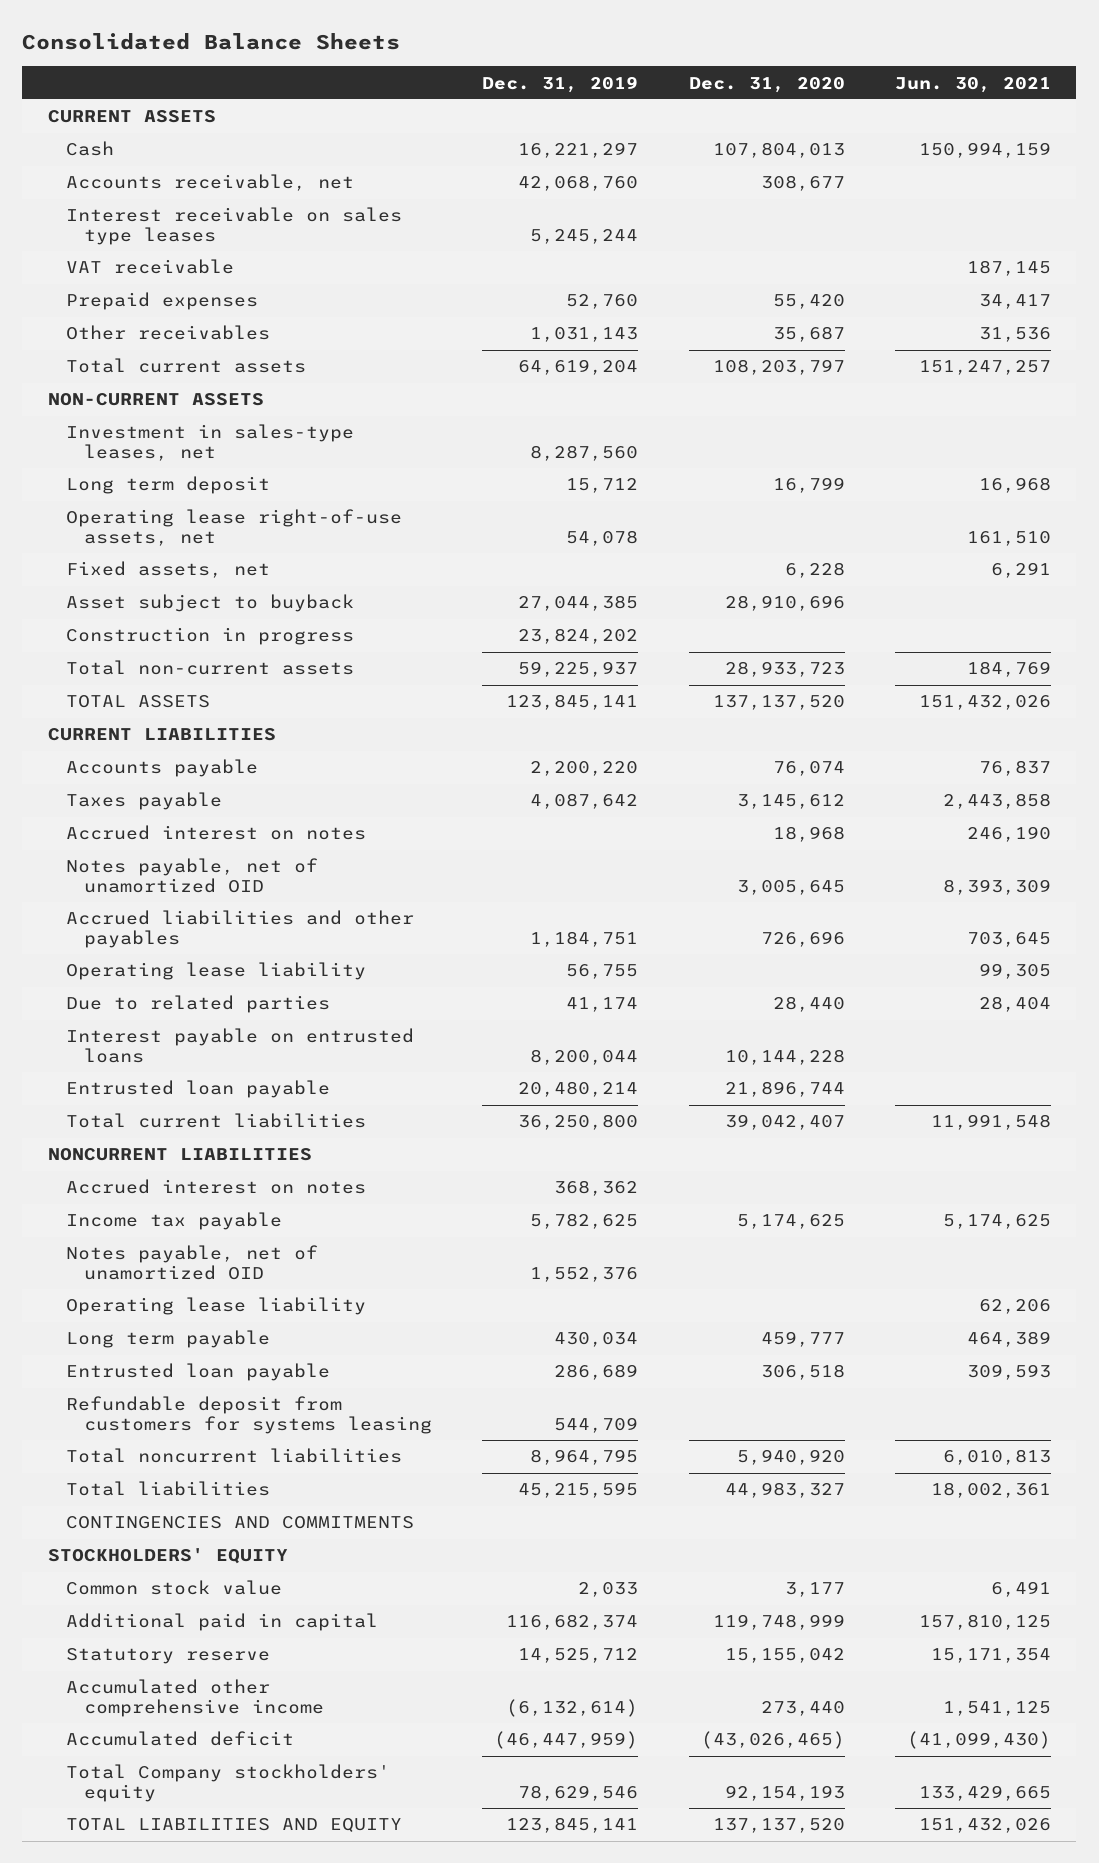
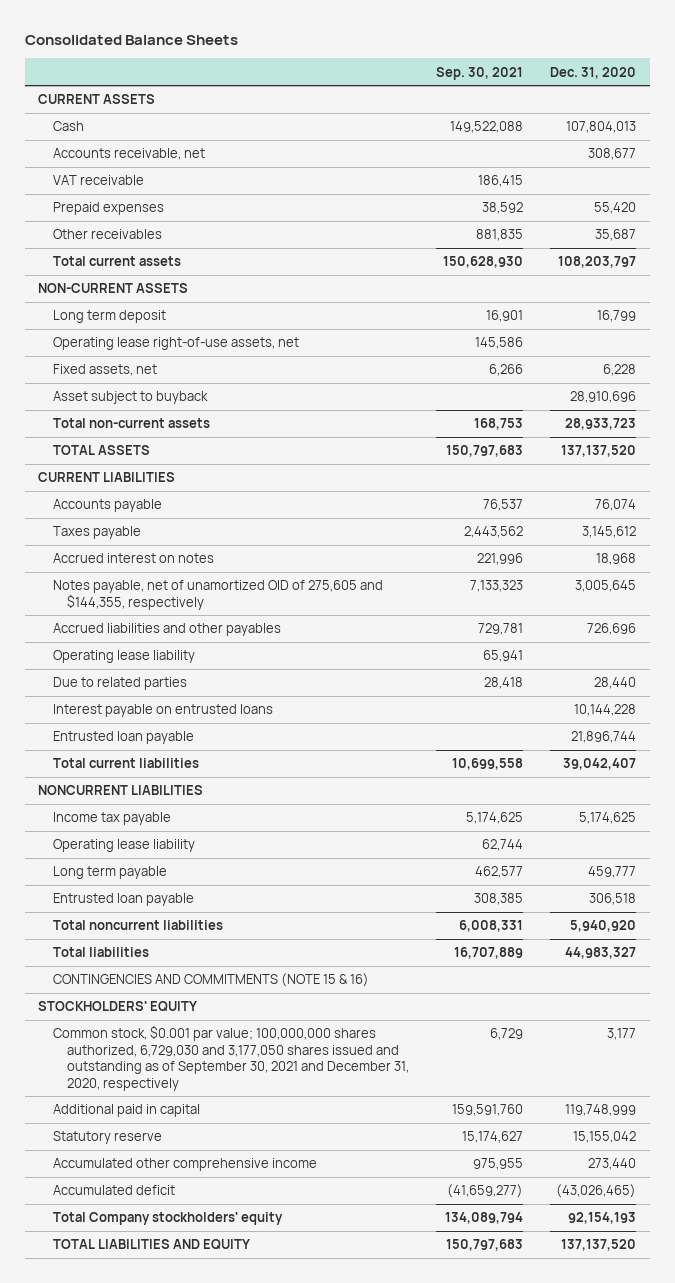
[482,75,639,93] Dec. 31, 2019 -> none
[895,76,1052,93] Jun. 30, 2021 -> none
none -> [436,66,524,80] Sep. 30, 2021
[65,207,402,246] Interest receivable on sales type leases -> none
[65,424,354,462] Investment in sales-type leases, net -> none
[65,627,354,646] Construction in progress -> none
[65,858,318,894] Notes payable, net of unamortized OID -> [52,580,383,610] Notes payable, net of unamortized OID of 275,605 and $144,355, respectively
[65,1179,366,1195] Accrued interest on notes -> none
[65,1245,318,1281] Notes payable, net of unamortized OID -> none
[65,1396,432,1435] Refundable deposit from customers for systems leasing -> none
[65,1516,414,1530] CONTINGENCIES AND COMMITMENTS -> [52,973,369,988] CONTINGENCIES AND COMMITMENTS (NOTE 15 & 16)
[65,1580,282,1596] Common stock value -> [52,1025,410,1091] Common stock, $0.001 par value; 100,000,000 shares authorized, 6,729,030 and 3,177,050 shares issued and outstanding as of September 30, 2021 and December 31, 2020, respectively

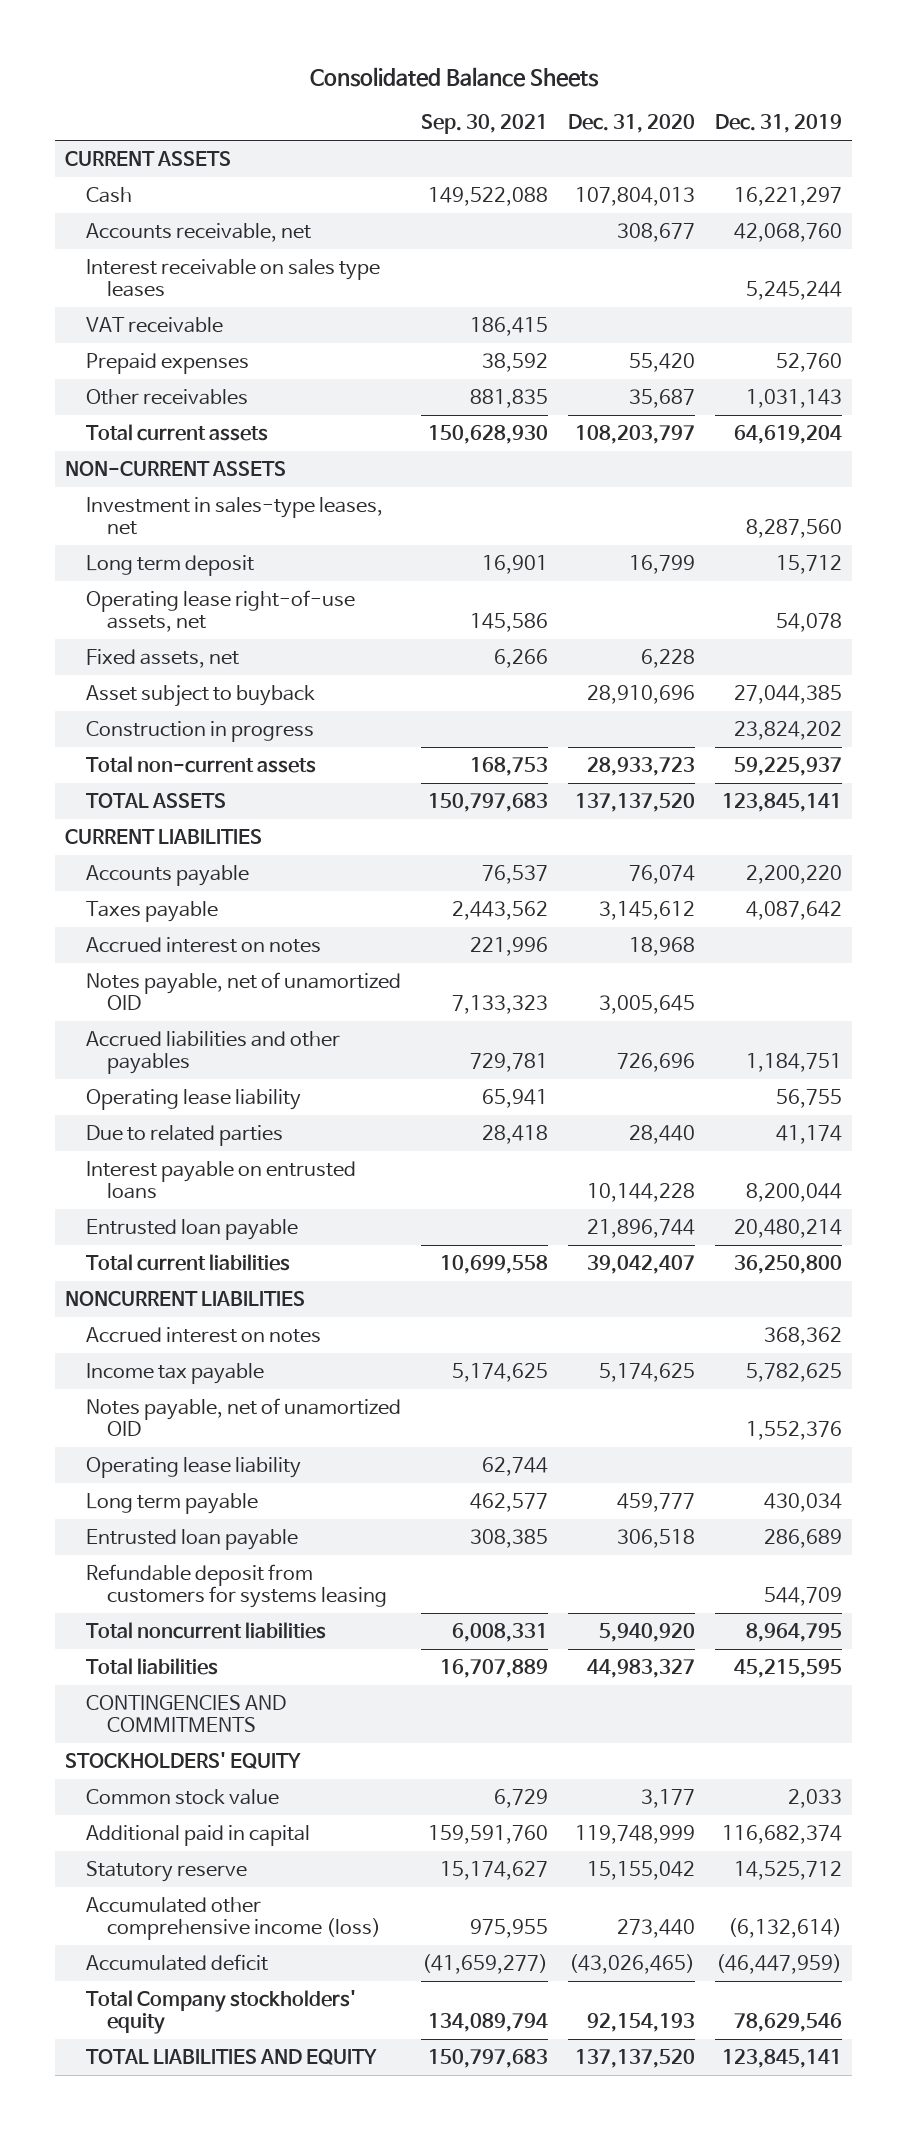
none -> [715,114,843,134] Dec. 31, 2019
none -> [86,258,381,298] Interest receivable on sales type leases
none -> [86,496,384,536] Investment in sales-type leases, net
none -> [86,720,315,742] Construction in progress
[52,580,383,610] Notes payable, net of unamortized OID of 275,605 and $144,355, respectively -> [86,971,402,1011] Notes payable, net of unamortized OID
none -> [86,1326,322,1343] Accrued interest on notes
none -> [86,1397,402,1437] Notes payable, net of unamortized OID
none -> [86,1563,388,1609] Refundable deposit from customers for systems leasing
[52,973,369,988] CONTINGENCIES AND COMMITMENTS (NOTE 15 & 16) -> [86,1694,287,1733] CONTINGENCIES AND COMMITMENTS
[52,1025,410,1091] Common stock, $0.001 par value; 100,000,000 shares authorized, 6,729,030 and 3,177,050 shares issued and outstanding as of September 30, 2021 and December 31, 2020, respectively -> [86,1788,280,1805] Common stock value
[52,1158,317,1172] Accumulated other comprehensive income -> [86,1896,382,1941] Accumulated other comprehensive income (loss)

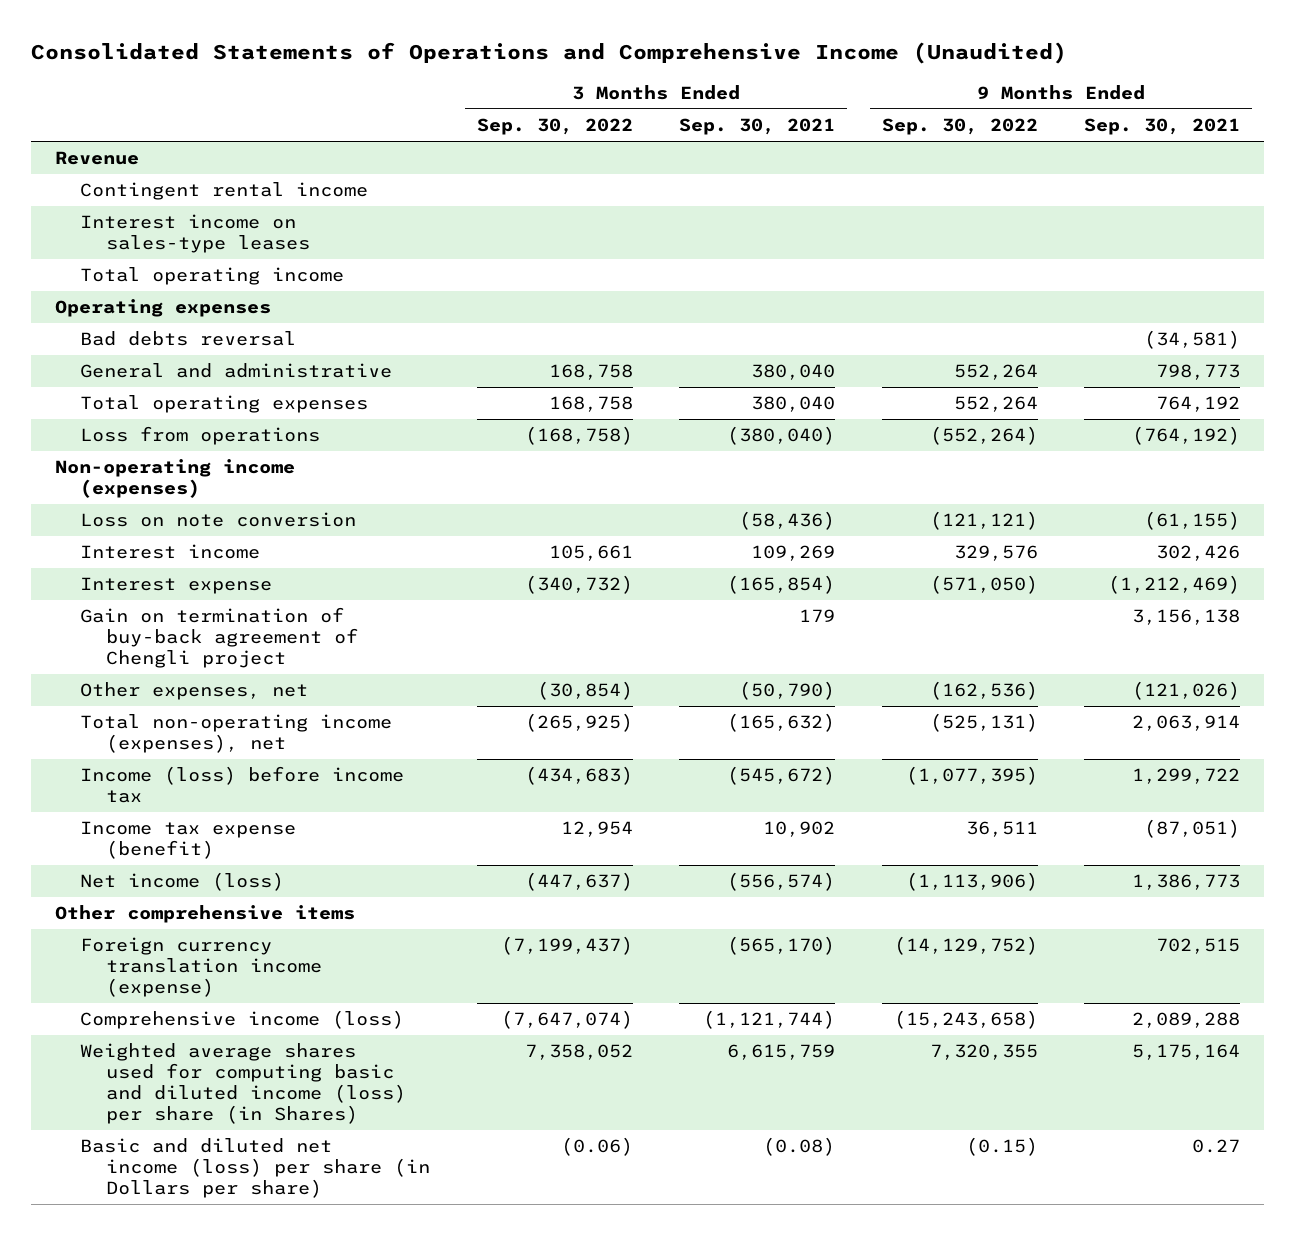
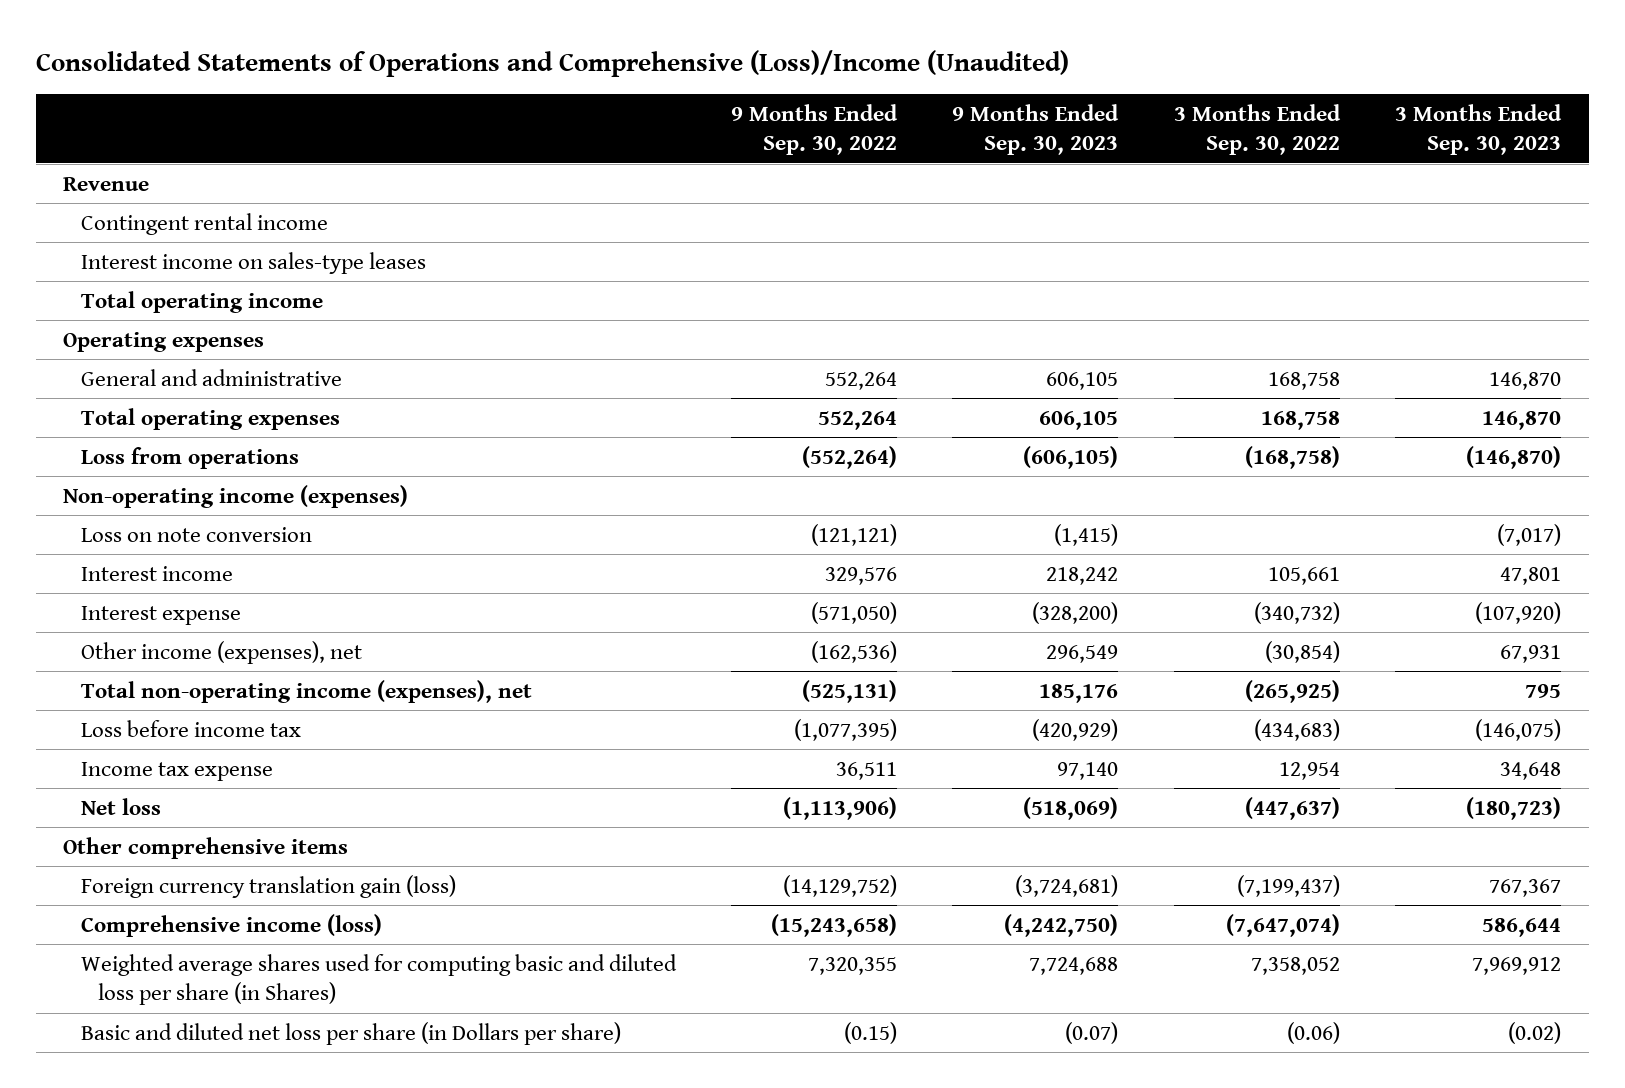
[31,41,1068,64] Consolidated Statements of Operations and Comprehensive Income (Unaudited) -> [35,50,1069,78] Consolidated Statements of Operations and Comprehensive (Loss)/Income (Unaudited)
[679,118,836,136] Sep. 30, 2021 -> none
[1084,118,1241,136] Sep. 30, 2021 -> none
none -> [952,104,1120,156] 9 Months Ended Sep. 30, 2023
none -> [1395,104,1563,156] 3 Months Ended Sep. 30, 2023
[80,331,297,347] Bad debts reversal -> none
[80,607,359,669] Gain on termination of buy-back agreement of Chengli project -> none
[80,682,309,701] Other expenses, net -> [80,640,362,664] Other income (expenses), net
[80,766,405,804] Income (loss) before income tax -> [80,719,301,737] Loss before income tax
[80,821,297,860] Income tax expense (benefit) -> [80,761,273,781] Income tax expense
[80,872,285,892] Net income (loss) -> [80,797,161,815] Net loss
[80,937,323,998] Foreign currency translation income (expense) -> [80,874,456,898] Foreign currency translation gain (loss)
[80,1043,407,1124] Weighted average shares used for computing basic and diluted income (loss) per share (in Shares) -> [80,953,677,1006] Weighted average shares used for computing basic and diluted loss per share (in Shares)
[80,1138,431,1199] Basic and diluted net income (loss) per share (in Dollars per share) -> [80,1021,621,1045] Basic and diluted net loss per share (in Dollars per share)

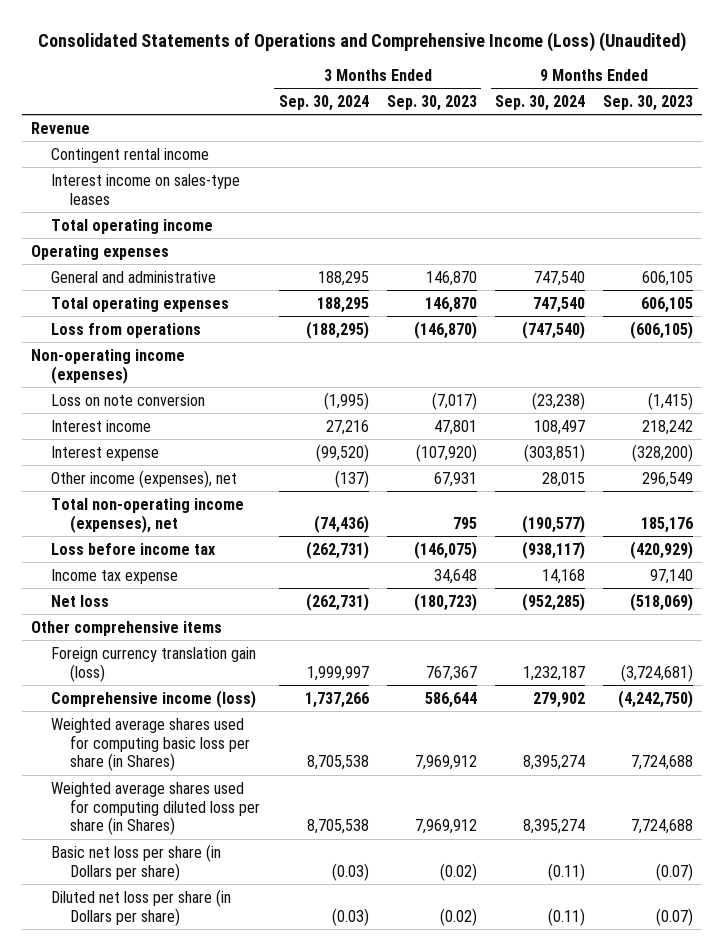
[35,50,1069,78] Consolidated Statements of Operations and Comprehensive (Loss)/Income (Unaudited) -> [38,31,687,52] Consolidated Statements of Operations and Comprehensive Income (Loss) (Unaudited)
[731,104,899,156] 9 Months Ended Sep. 30, 2022 -> none
[1173,104,1341,156] 3 Months Ended Sep. 30, 2022 -> none
none -> [278,94,369,111] Sep. 30, 2024
none -> [495,94,586,111] Sep. 30, 2024
[80,953,677,1006] Weighted average shares used for computing basic and diluted loss per share (in Shares) -> [50,717,251,772] Weighted average shares used for computing basic loss per share (in Shares)
none -> [50,781,261,836] Weighted average shares used for computing diluted loss per share (in Shares)
[80,1021,621,1045] Basic and diluted net loss per share (in Dollars per share) -> [50,843,221,881] Basic net loss per share (in Dollars per share)
none -> [50,888,231,926] Diluted net loss per share (in Dollars per share)

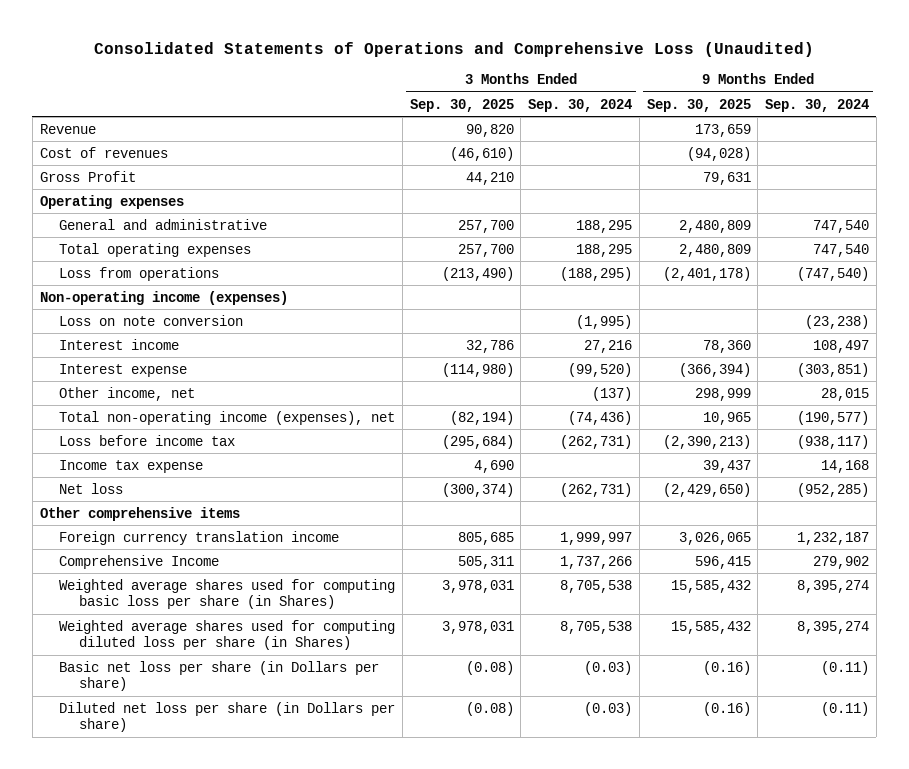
[38,31,687,52] Consolidated Statements of Operations and Comprehensive Income (Loss) (Unaudited) -> [94,41,815,57] Consolidated Statements of Operations and Comprehensive Loss (Unaudited)
[386,94,477,111] Sep. 30, 2023 -> none
[603,94,694,111] Sep. 30, 2023 -> none
none -> [409,98,514,112] Sep. 30, 2025
none -> [646,98,751,112] Sep. 30, 2025
[50,147,209,163] Contingent rental income -> none
[50,173,240,205] Interest income on sales-type leases -> none
[50,218,213,234] Total operating income -> none
none -> [39,146,168,158] Cost of revenues
none -> [39,170,136,182] Gross Profit
[50,469,237,488] Other income (expenses), net -> [59,386,196,401] Other income, net
[50,646,256,682] Foreign currency translation gain (loss) -> [59,530,340,545] Foreign currency translation income
[50,689,256,708] Comprehensive income (loss) -> [59,554,220,569] Comprehensive Income

